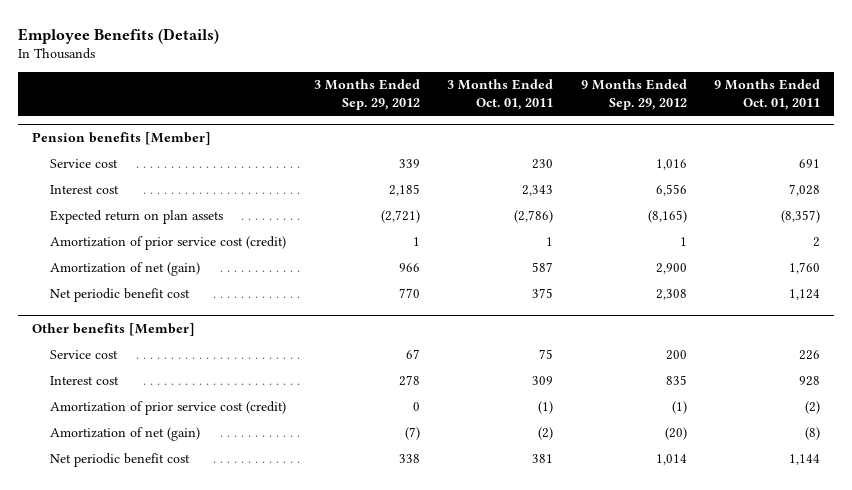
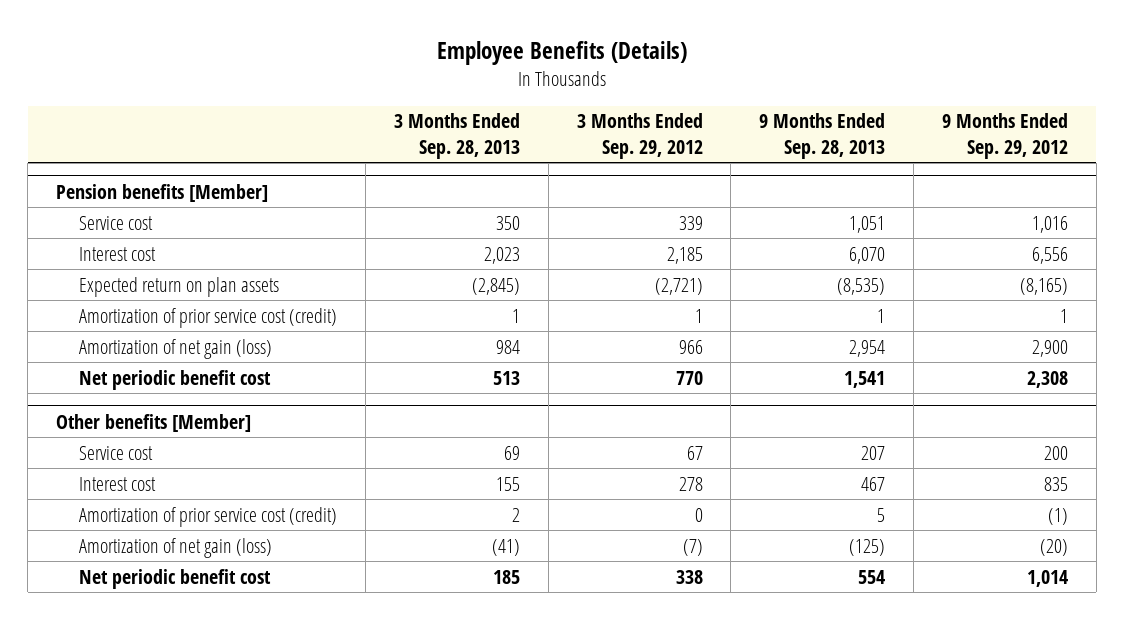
[447,79,554,111] 3 Months Ended Oct. 01, 2011 -> none
[714,79,821,111] 9 Months Ended Oct. 01, 2011 -> none
none -> [393,113,520,159] 3 Months Ended Sep. 28, 2013
none -> [759,113,886,159] 9 Months Ended Sep. 28, 2013
[50,262,201,277] Amortization of net (gain) -> [79,338,273,359] Amortization of net gain (loss)
[50,427,201,442] Amortization of net (gain) -> [79,537,273,558] Amortization of net gain (loss)

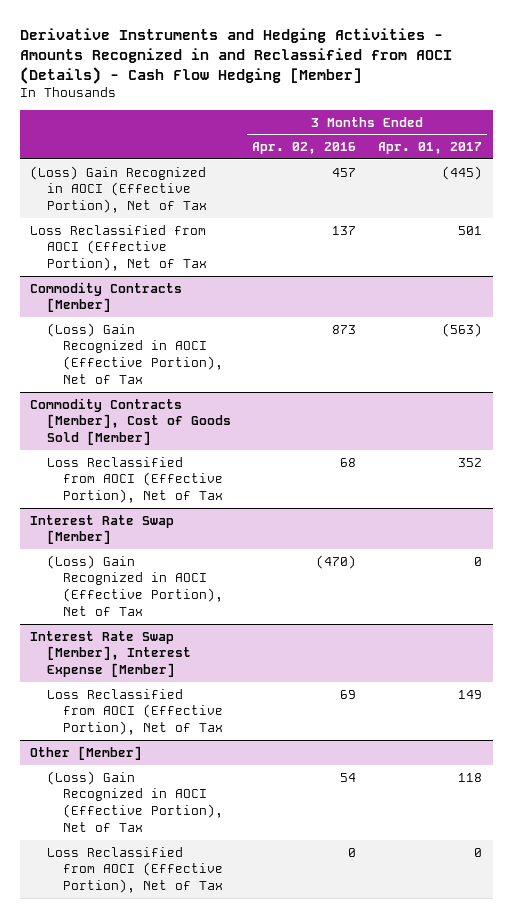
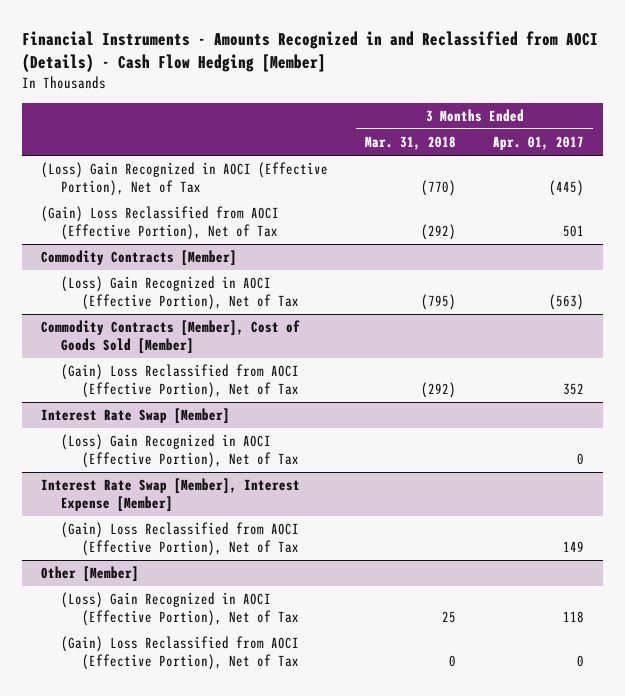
[19,27,452,84] Derivative Instruments and Hedging Activities - Amounts Recognized in and Reclassified from AOCI (Details) - Cash Flow Hedging [Member] -> [22,31,599,72] Financial Instruments - Amounts Recognized in and Reclassified from AOCI (Details) - Cash Flow Hedging [Member]
[252,142,357,155] Apr. 02, 2016 -> none
none -> [364,136,456,151] Mar. 31, 2018
[30,224,207,272] Loss Reclassified from AOCI (Effective Portion), Net of Tax -> [40,206,279,240] (Gain) Loss Reclassified from AOCI (Effective Portion), Net of Tax
[46,456,224,504] Loss Reclassified from AOCI (Effective Portion), Net of Tax -> [61,364,300,398] (Gain) Loss Reclassified from AOCI (Effective Portion), Net of Tax
[46,688,224,736] Loss Reclassified from AOCI (Effective Portion), Net of Tax -> [61,522,300,556] (Gain) Loss Reclassified from AOCI (Effective Portion), Net of Tax
[46,846,224,894] Loss Reclassified from AOCI (Effective Portion), Net of Tax -> [61,636,300,670] (Gain) Loss Reclassified from AOCI (Effective Portion), Net of Tax

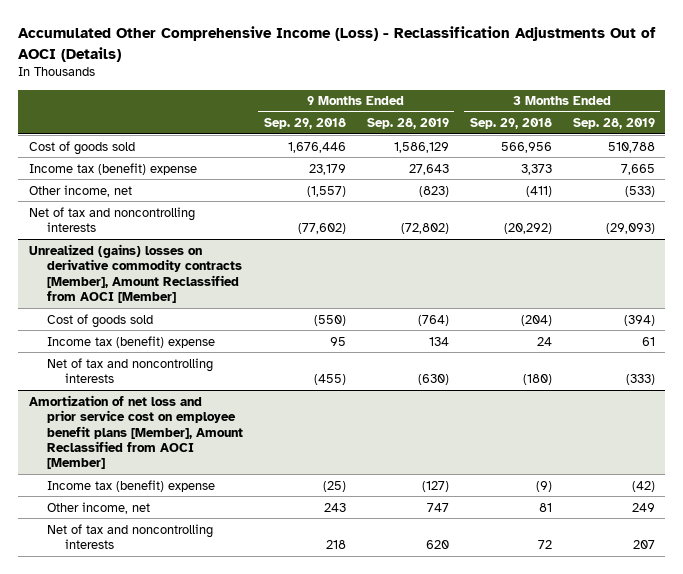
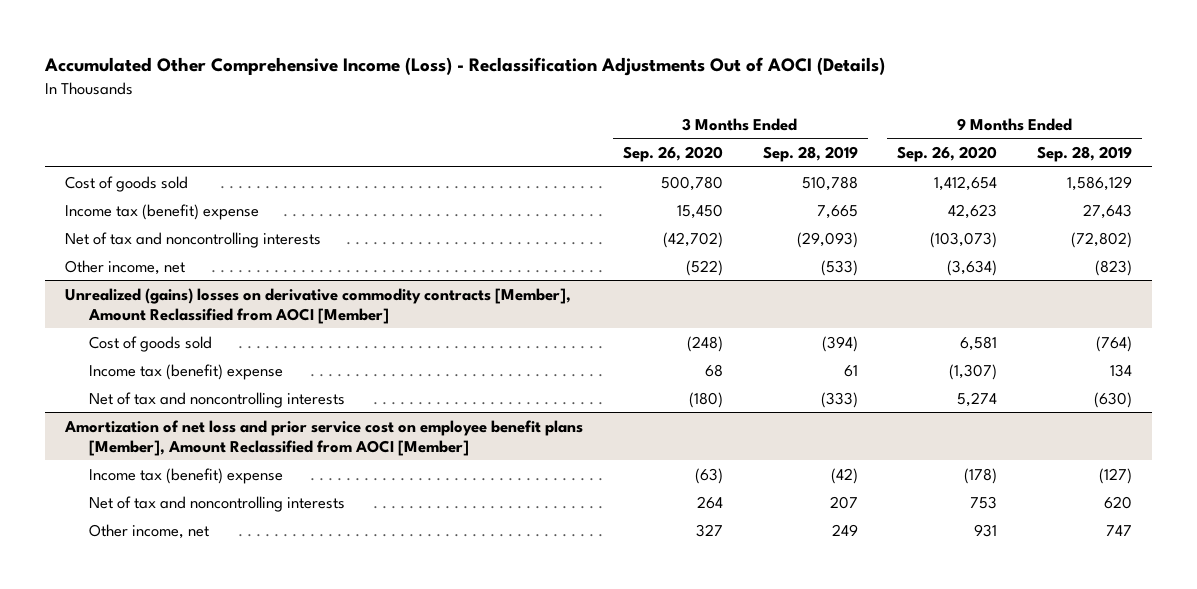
[263,118,346,130] Sep. 29, 2018 -> none
[469,118,552,130] Sep. 29, 2018 -> none
none -> [622,146,723,163] Sep. 26, 2020
none -> [897,146,998,163] Sep. 26, 2020
[28,184,132,197] Other income, net -> [65,259,186,275] Other income, net
[46,501,150,514] Other income, net -> [88,523,209,539] Other income, net

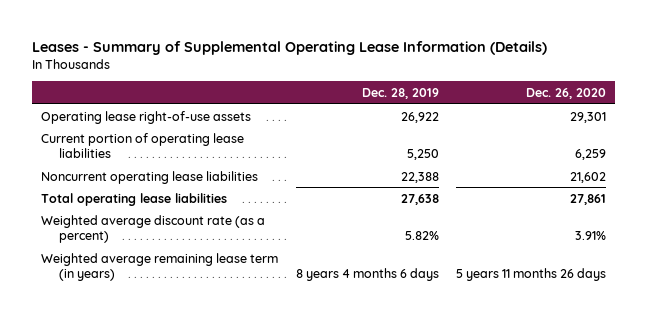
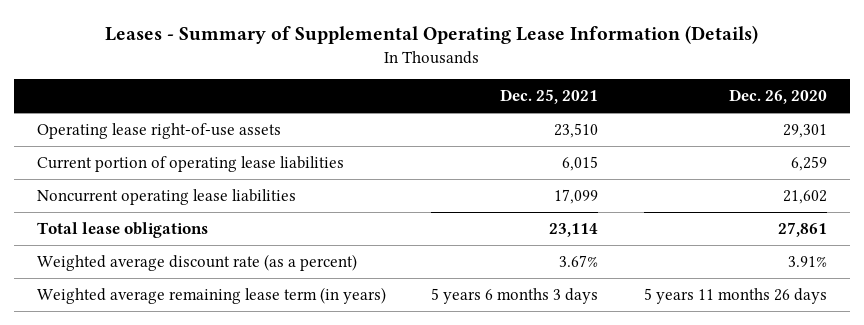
[361,87,439,99] Dec. 28, 2019 -> none
none -> [500,89,599,105] Dec. 25, 2021
[41,192,228,206] Total operating lease liabilities -> [36,222,208,239] Total lease obligations

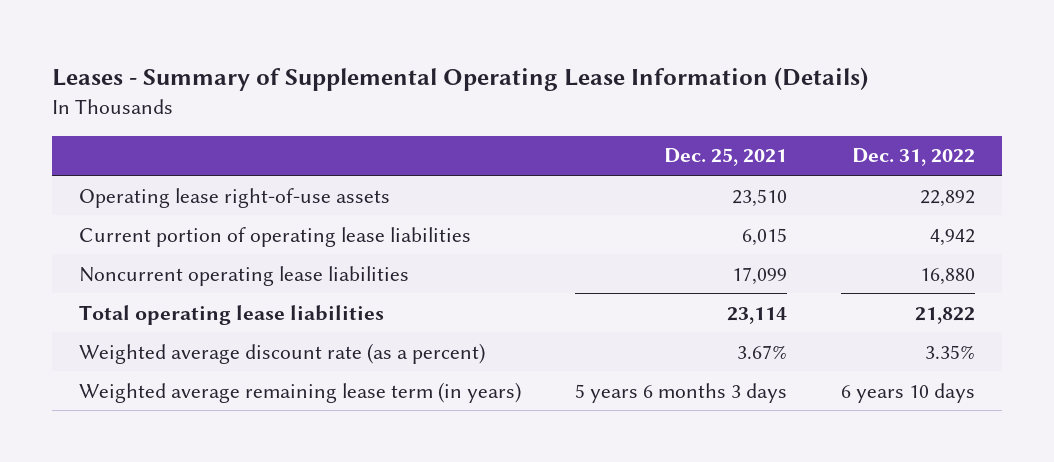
[729,89,828,105] Dec. 26, 2020 -> none
none -> [852,148,976,167] Dec. 31, 2022
[36,222,208,239] Total lease obligations -> [78,304,384,325] Total operating lease liabilities

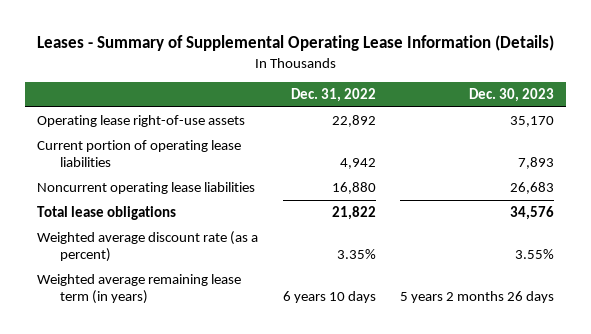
[663,148,787,167] Dec. 25, 2021 -> none
none -> [468,88,554,103] Dec. 30, 2023
[78,304,384,325] Total operating lease liabilities -> [37,206,177,221] Total lease obligations

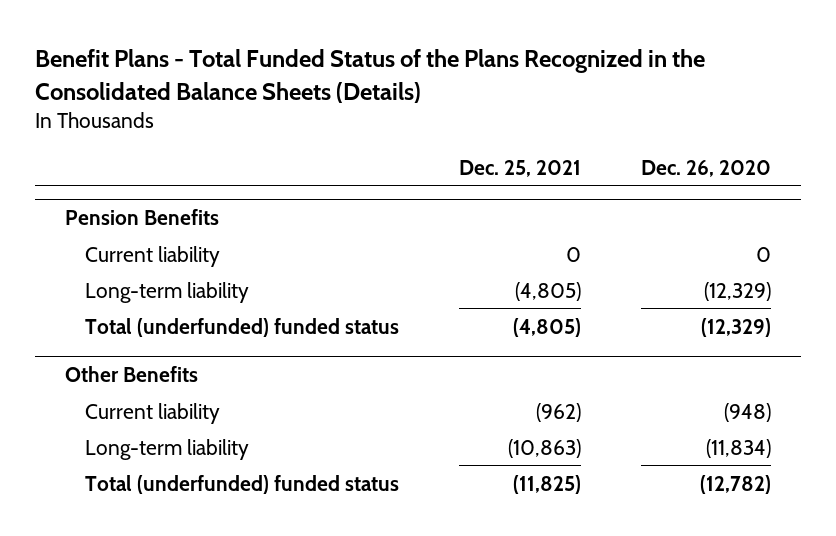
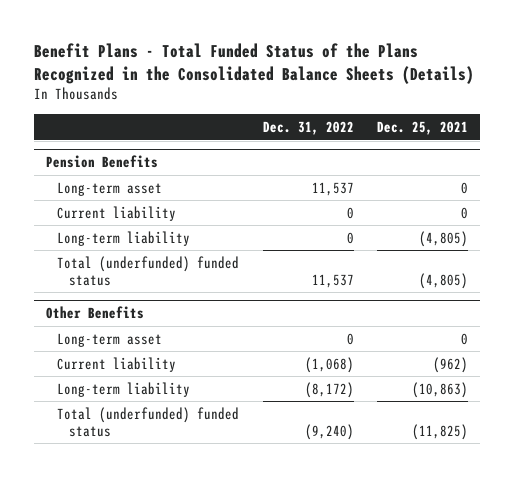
[641,159,772,177] Dec. 26, 2020 -> none
none -> [262,121,354,136] Dec. 31, 2022
none -> [57,181,163,196] Long-term asset
none -> [57,332,163,347] Long-term asset

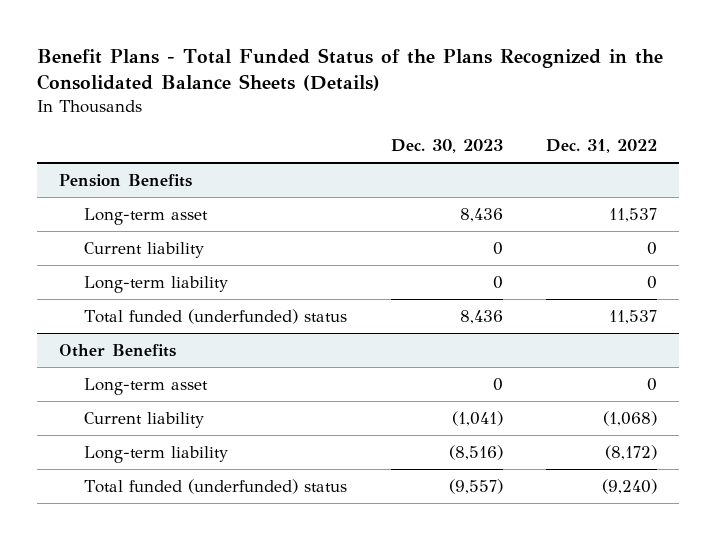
[377,121,469,136] Dec. 25, 2021 -> none
none -> [390,139,503,154] Dec. 30, 2023
[57,255,240,286] Total (underfunded) funded status -> [83,308,347,324] Total funded (underfunded) status
[57,406,240,437] Total (underfunded) funded status -> [83,478,347,494] Total funded (underfunded) status

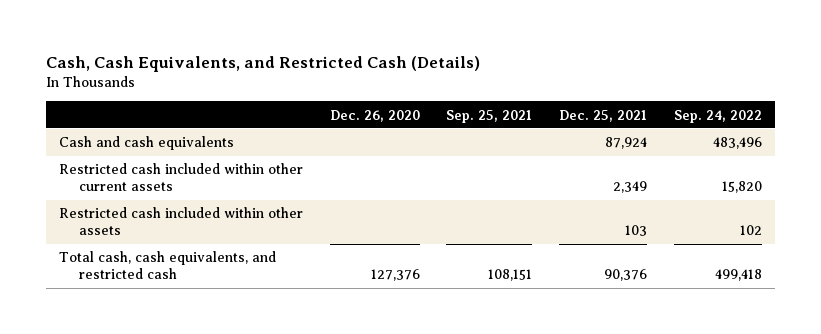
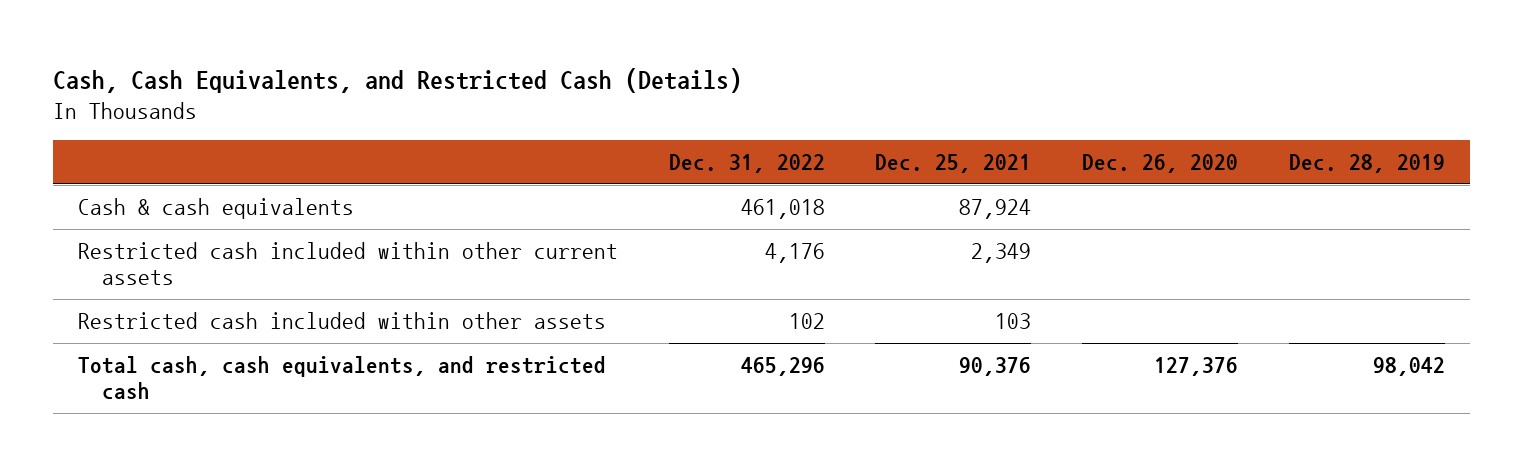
[446,109,533,123] Sep. 25, 2021 -> none
[673,109,762,123] Sep. 24, 2022 -> none
none -> [668,154,825,174] Dec. 31, 2022
none -> [1288,154,1445,174] Dec. 28, 2019
[59,136,235,151] Cash and cash equivalents -> [78,198,355,220] Cash & cash equivalents

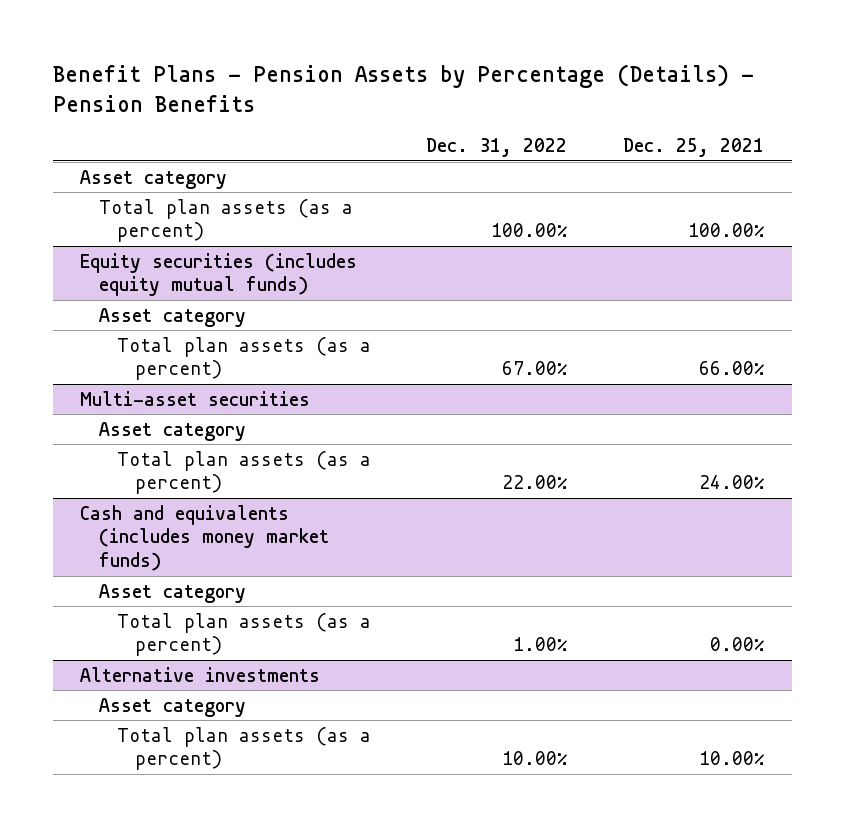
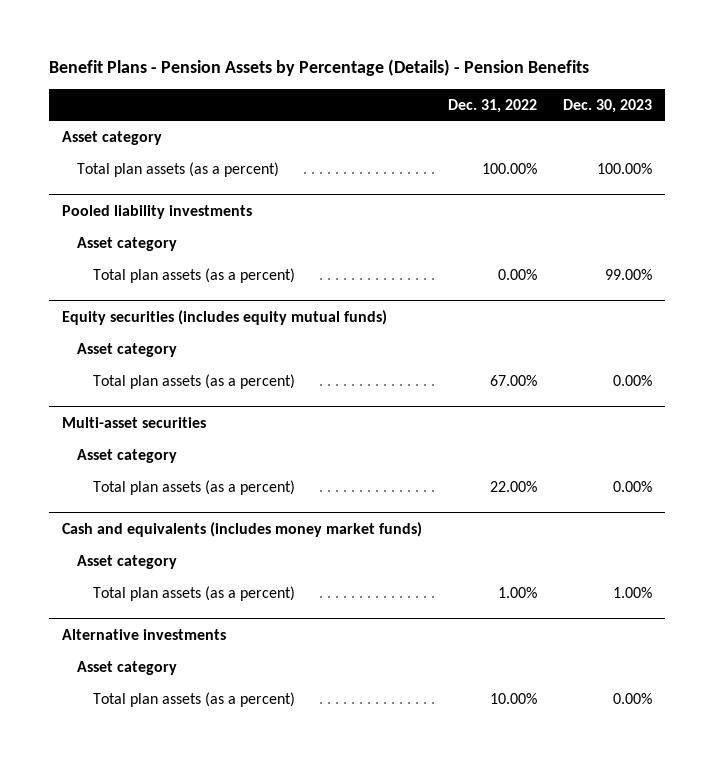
[623,138,765,158] Dec. 25, 2021 -> none
none -> [563,98,653,113] Dec. 30, 2023
none -> [61,204,252,219] Pooled liability investments
none -> [77,236,178,251] Asset category
none -> [92,267,295,283] Total plan assets (as a percent)

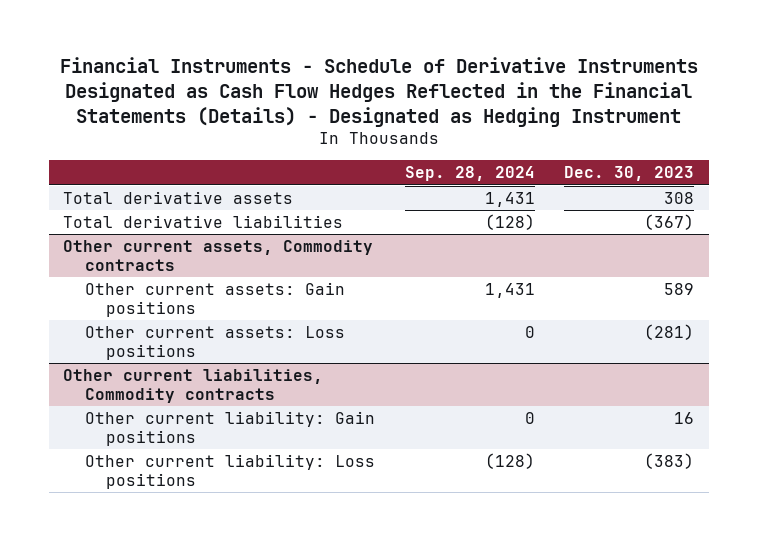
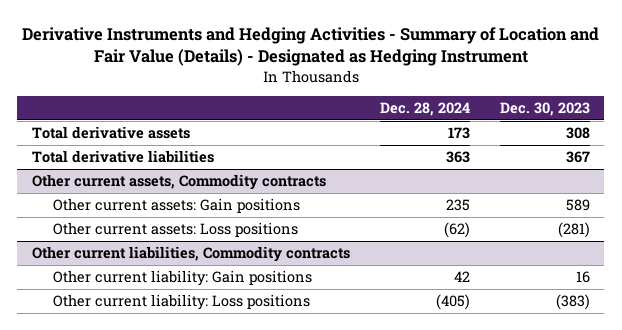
[59,57,698,127] Financial Instruments - Schedule of Derivative Instruments Designated as Cash Flow Hedges Reflected in the Financial Statements (Details) - Designated as Hedging Instrument -> [21,26,599,67] Derivative Instruments and Hedging Activities - Summary of Location and Fair Value (Details) - Designated as Hedging Instrument
[404,166,535,182] Sep. 28, 2024 -> none
none -> [379,102,470,117] Dec. 28, 2024
[644,214,695,231] (367) -> [565,151,590,164] 367

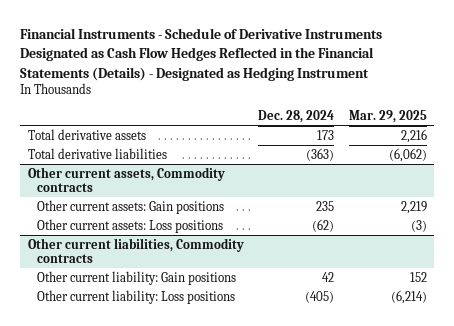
[21,26,599,67] Derivative Instruments and Hedging Activities - Summary of Location and Fair Value (Details) - Designated as Hedging Instrument -> [20,28,383,81] Financial Instruments - Schedule of Derivative Instruments Designated as Cash Flow Hedges Reflected in the Financial Statements (Details) - Designated as Hedging Instrument
[499,102,590,117] Dec. 30, 2023 -> none
none -> [348,110,427,124] Mar. 29, 2025
[445,151,470,164] 363 -> [306,147,335,161] (363)

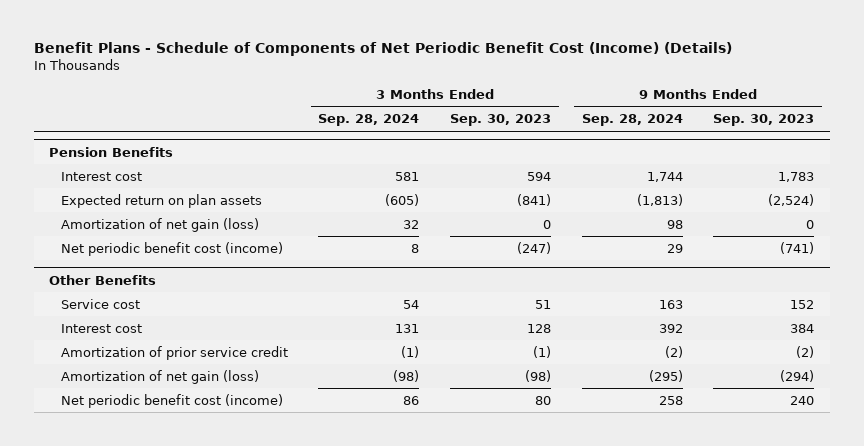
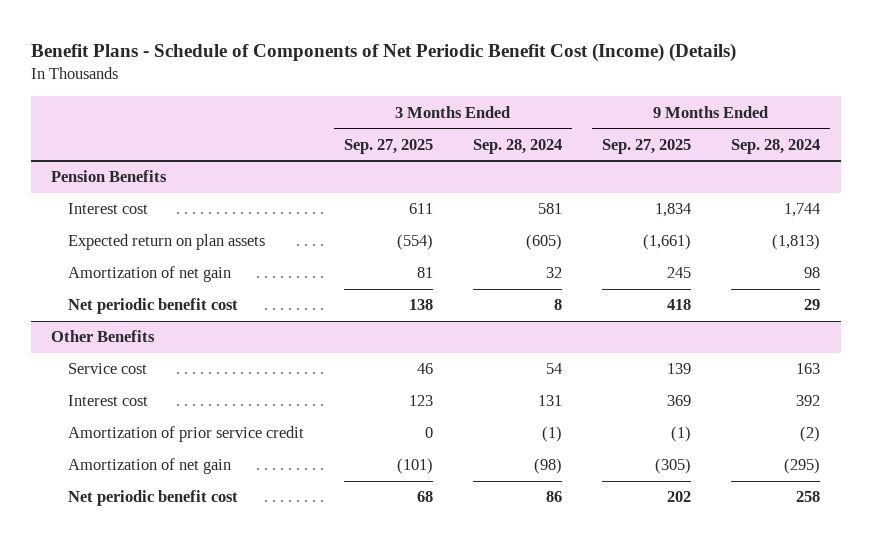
[450,114,552,127] Sep. 30, 2023 -> none
[713,114,815,127] Sep. 30, 2023 -> none
none -> [343,138,433,154] Sep. 27, 2025
none -> [602,138,692,154] Sep. 27, 2025
[60,217,259,232] Amortization of net gain (loss) -> [67,266,231,283] Amortization of net gain
[60,241,283,256] Net periodic benefit cost (income) -> [67,298,238,315] Net periodic benefit cost
[60,369,259,384] Amortization of net gain (loss) -> [67,458,231,475] Amortization of net gain
[60,393,283,408] Net periodic benefit cost (income) -> [67,490,238,507] Net periodic benefit cost

